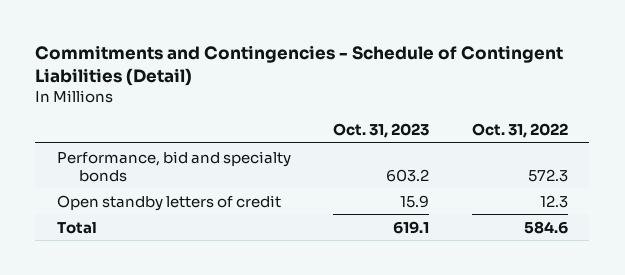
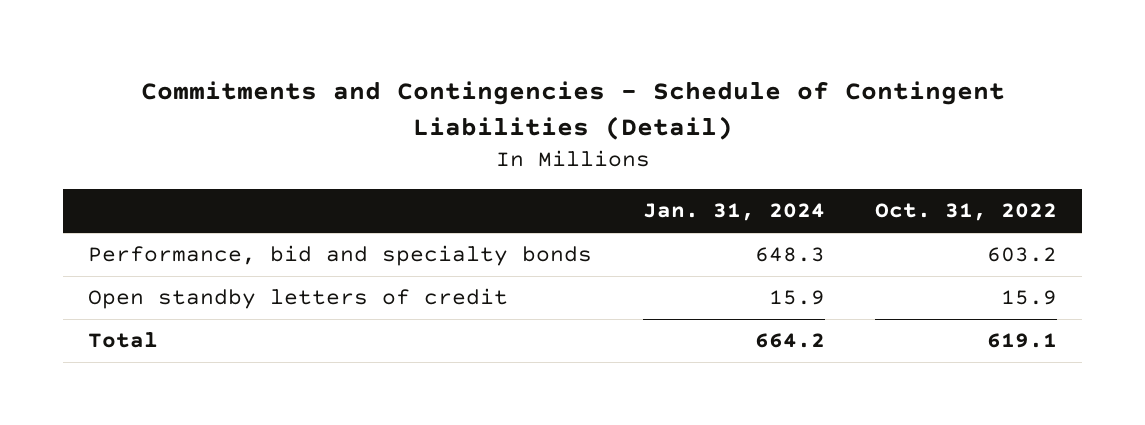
[333,123,430,139] Oct. 31, 2023 -> none
none -> [642,203,825,222] Jan. 31, 2024
[527,168,568,182] 572.3 -> [987,247,1058,263] 603.2
[539,194,568,208] 12.3 -> [1001,290,1058,306] 15.9
[523,220,568,234] 584.6 -> [987,333,1058,349] 619.1

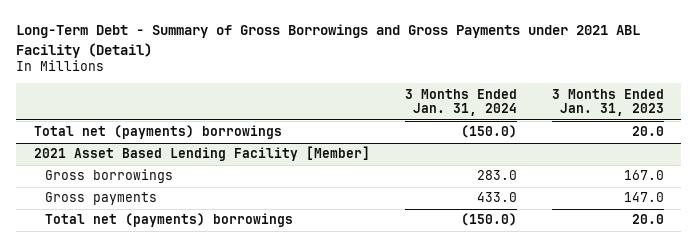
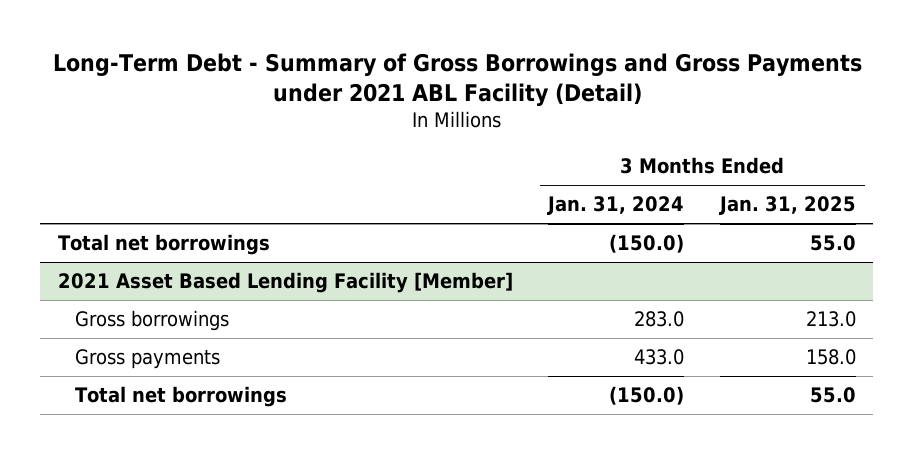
[551,88,664,117] 3 Months Ended Jan. 31, 2023 -> none
none -> [718,196,856,216] Jan. 31, 2025
[33,125,282,140] Total net (payments) borrowings -> [58,234,271,256] Total net borrowings
[45,213,294,228] Total net (payments) borrowings -> [75,386,288,408] Total net borrowings

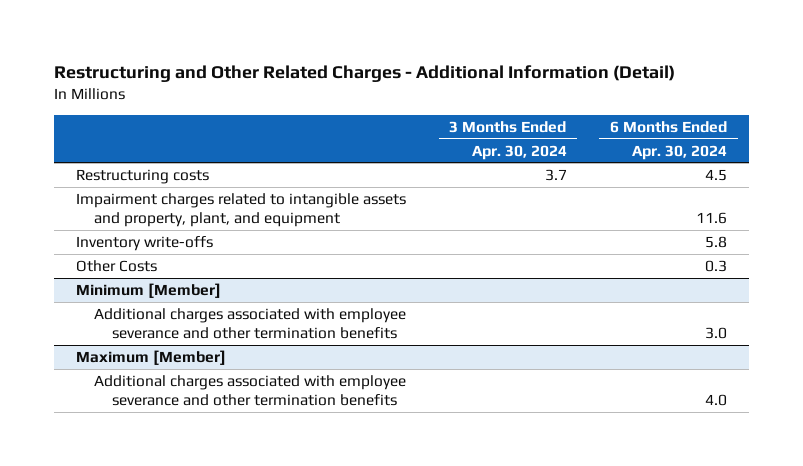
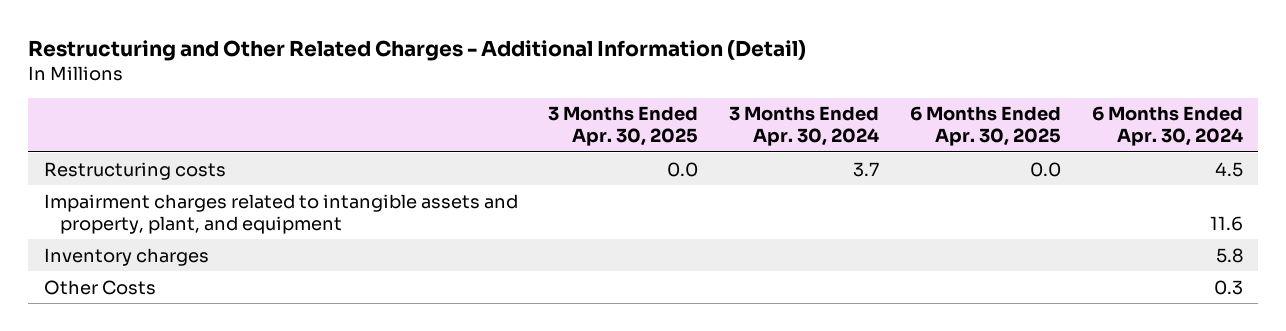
none -> [548,106,699,147] 3 Months Ended Apr. 30, 2025
none -> [909,106,1061,147] 6 Months Ended Apr. 30, 2025
[76,235,214,251] Inventory write-offs -> [43,247,209,266] Inventory charges
[76,282,222,298] Minimum [Member] -> none
[93,307,406,340] Additional charges associated with employee severance and other termination benefits -> none
[76,349,227,365] Maximum [Member] -> none
[93,374,406,407] Additional charges associated with employee severance and other termination benefits -> none

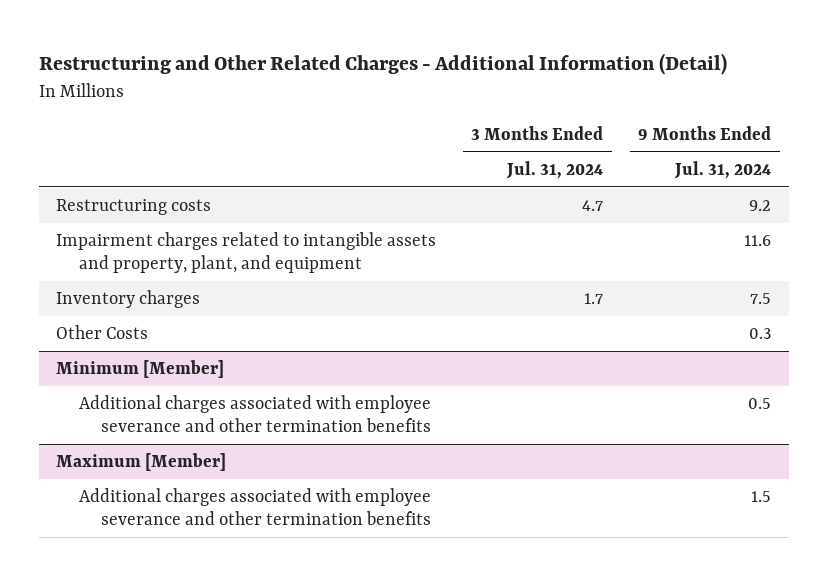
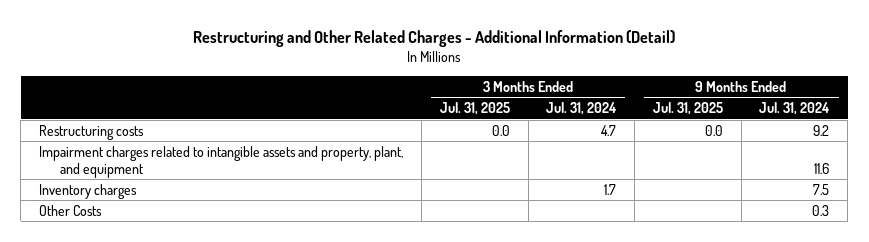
none -> [439,102,510,116] Jul. 31, 2025
none -> [652,102,723,116] Jul. 31, 2025
[56,360,225,379] Minimum [Member] -> none
[78,395,432,433] Additional charges associated with employee severance and other termination benefits -> none
[56,453,227,472] Maximum [Member] -> none
[78,488,432,526] Additional charges associated with employee severance and other termination benefits -> none

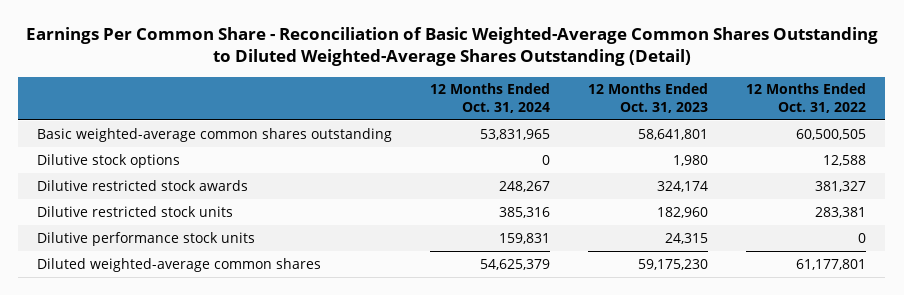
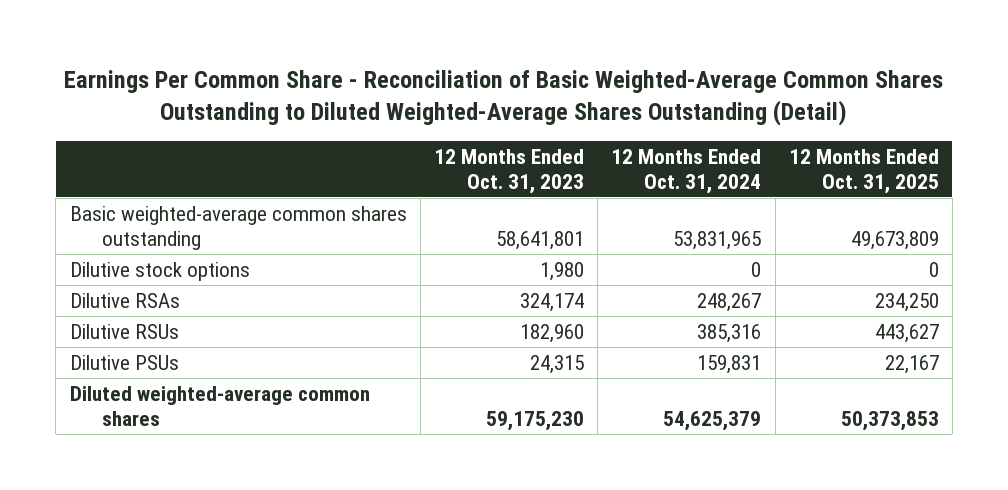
[746,83,867,113] 12 Months Ended Oct. 31, 2022 -> none
none -> [788,149,939,194] 12 Months Ended Oct. 31, 2025
[37,179,249,191] Dilutive restricted stock awards -> [69,292,180,308] Dilutive RSAs
[37,205,234,217] Dilutive restricted stock units -> [69,323,179,339] Dilutive RSUs
[37,231,256,246] Dilutive performance stock units -> [69,354,179,370] Dilutive PSUs

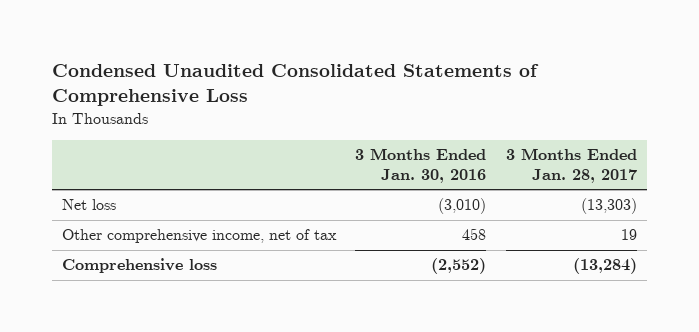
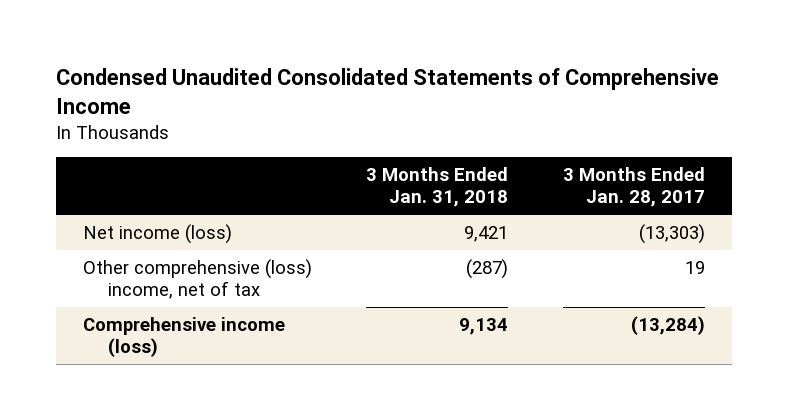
[52,64,540,107] Condensed Unaudited Consolidated Statements of Comprehensive Loss -> [56,68,720,114] Condensed Unaudited Consolidated Statements of Comprehensive Income
[355,148,487,184] 3 Months Ended Jan. 30, 2016 -> none
none -> [366,167,509,208] 3 Months Ended Jan. 31, 2018
[61,199,116,211] Net loss -> [83,223,233,244] Net income (loss)
[61,229,337,244] Other comprehensive income, net of tax -> [83,258,313,300] Other comprehensive (loss) income, net of tax
[61,258,217,274] Comprehensive loss -> [83,316,286,358] Comprehensive income (loss)

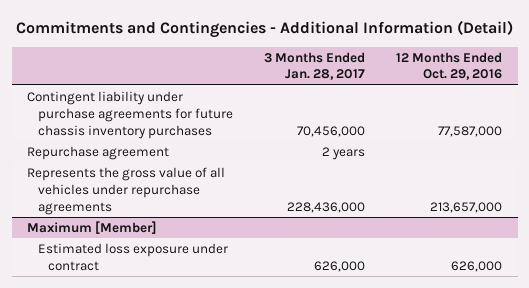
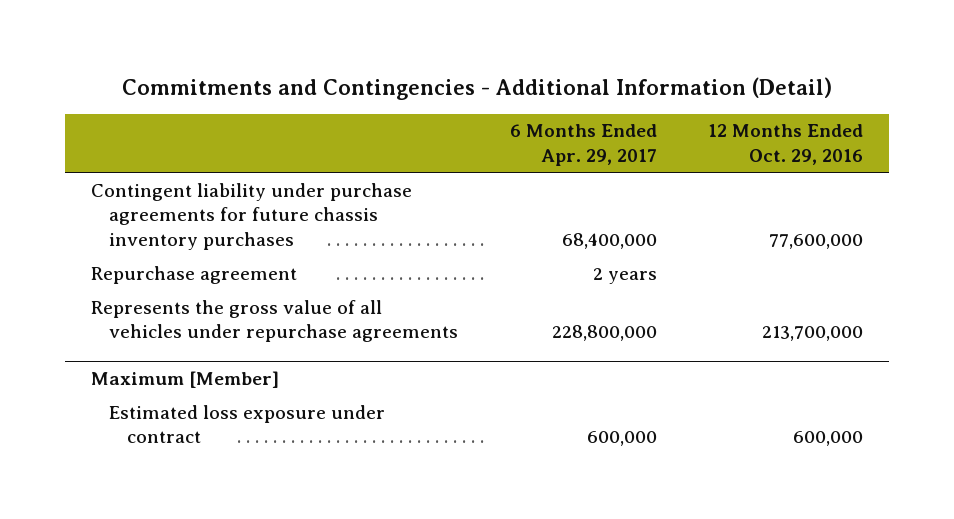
[263,51,365,81] 3 Months Ended Jan. 28, 2017 -> none
none -> [509,124,657,166] 6 Months Ended Apr. 29, 2017
[438,125,503,137] 77,587,000 -> [769,233,864,249] 77,600,000
[430,201,503,213] 213,657,000 -> [762,326,864,342] 213,700,000
[451,260,503,272] 626,000 -> [793,431,864,447] 600,000

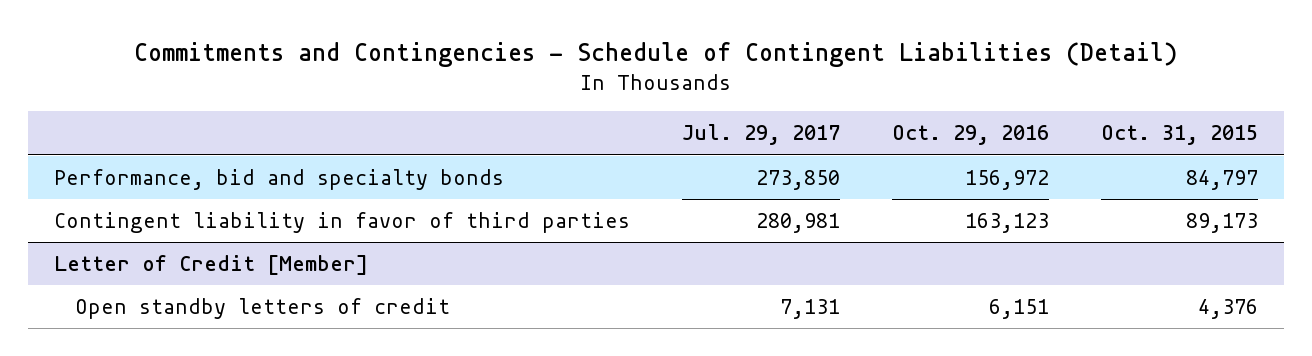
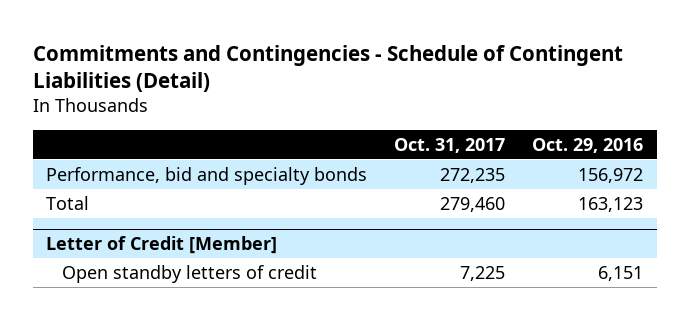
[681,124,840,146] Jul. 29, 2017 -> none
[1101,125,1259,146] Oct. 31, 2015 -> none
none -> [394,137,506,153] Oct. 31, 2017
[53,212,630,234] Contingent liability in favor of third parties -> [46,195,90,210] Total

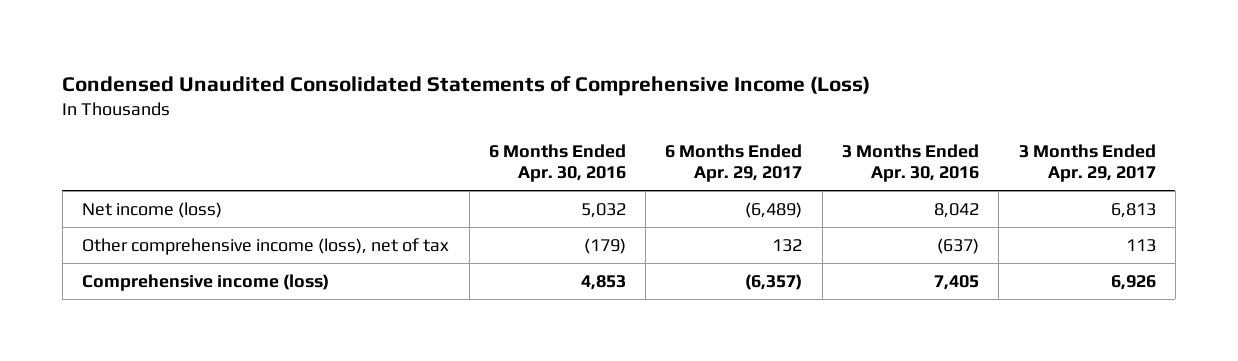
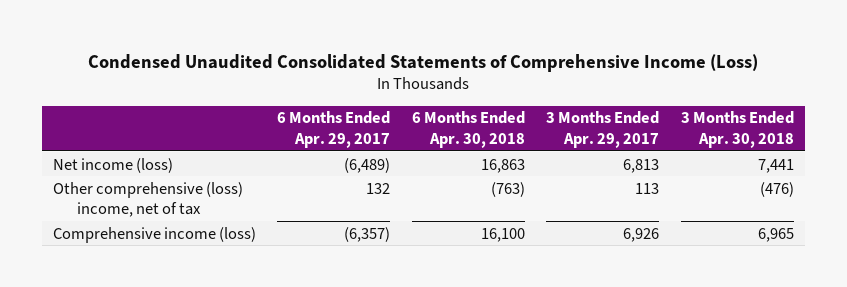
[488,143,626,183] 6 Months Ended Apr. 30, 2016 -> none
[842,143,980,183] 3 Months Ended Apr. 30, 2016 -> none
none -> [411,111,525,148] 6 Months Ended Apr. 30, 2018
none -> [680,111,794,148] 3 Months Ended Apr. 30, 2018
[82,237,450,255] Other comprehensive income (loss), net of tax -> [53,181,244,218] Other comprehensive (loss) income, net of tax

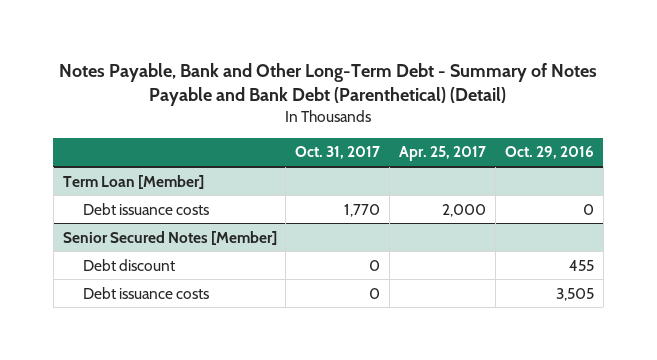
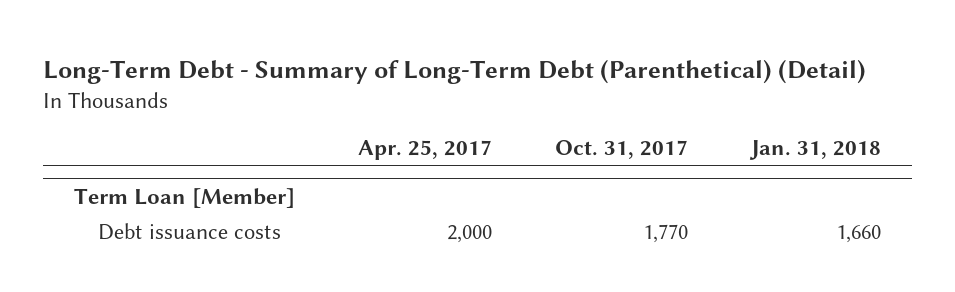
[59,63,598,107] Notes Payable, Bank and Other Long-Term Debt - Summary of Notes Payable and Bank Debt (Parenthetical) (Detail) -> [43,58,867,84] Long-Term Debt - Summary of Long-Term Debt (Parenthetical) (Detail)
[505,146,595,160] Oct. 29, 2016 -> none
none -> [748,140,881,161] Jan. 31, 2018
[62,230,277,245] Senior Secured Notes [Member] -> none
[83,258,176,271] Debt discount -> none
[83,286,210,299] Debt issuance costs -> none

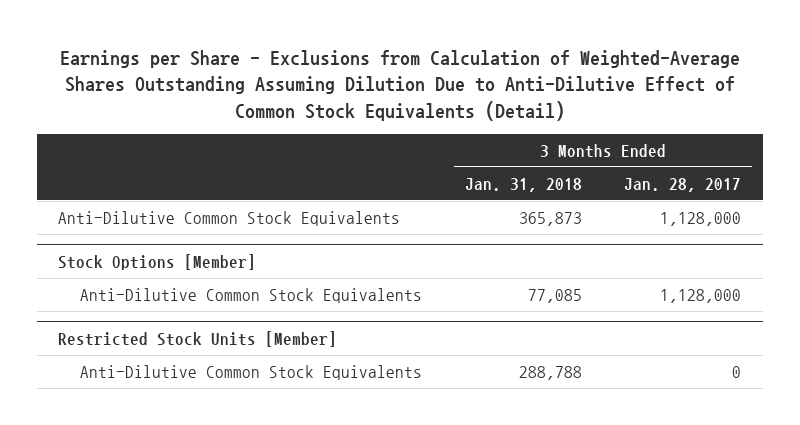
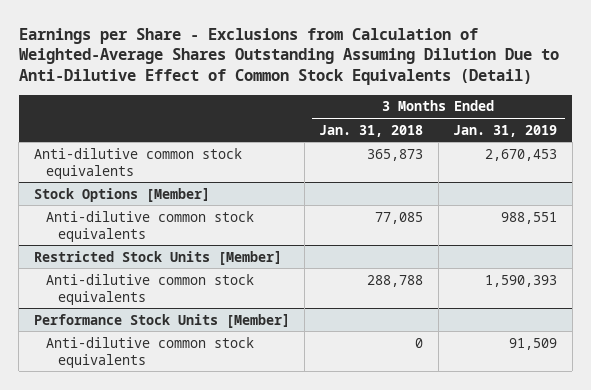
[624,177,742,192] Jan. 28, 2017 -> none
none -> [453,124,558,137] Jan. 31, 2019
[58,210,401,226] Anti-Dilutive Common Stock Equivalents -> [33,147,242,179] Anti-dilutive common stock equivalents
[80,287,423,303] Anti-Dilutive Common Stock Equivalents -> [46,210,255,242] Anti-dilutive common stock equivalents
[80,364,423,380] Anti-Dilutive Common Stock Equivalents -> [46,273,255,305] Anti-dilutive common stock equivalents
none -> [33,313,290,328] Performance Stock Units [Member]
none -> [46,336,255,368] Anti-dilutive common stock equivalents

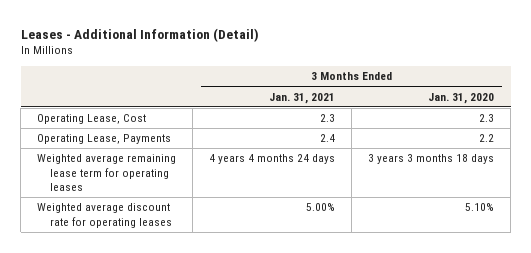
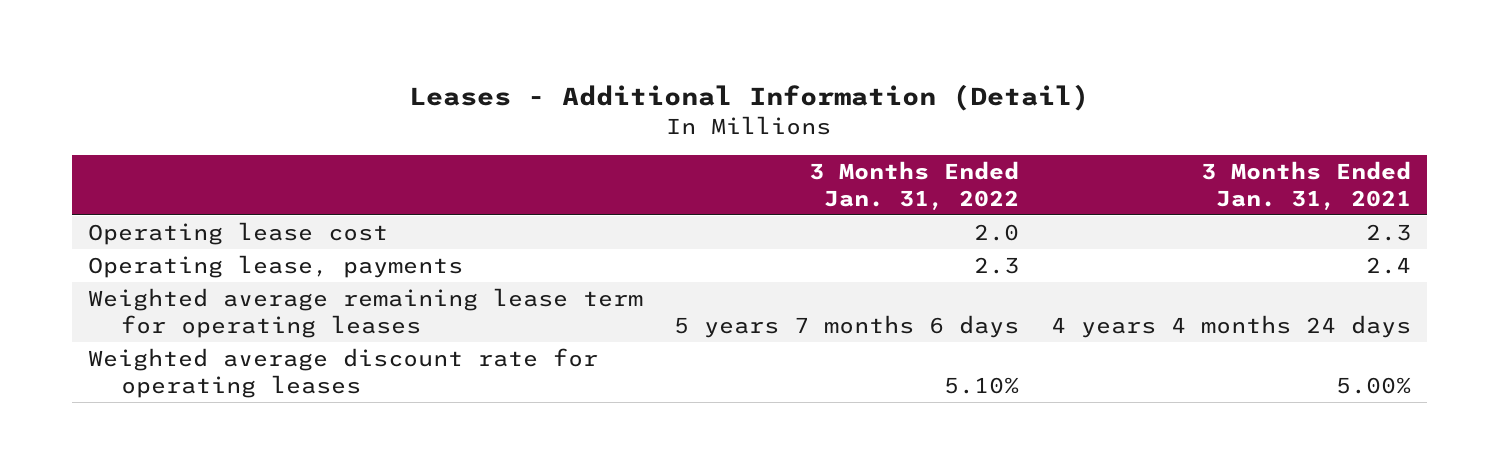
[428,92,495,104] Jan. 31, 2020 -> none
none -> [809,161,1020,210] 3 Months Ended Jan. 31, 2022
[37,114,147,125] Operating Lease, Cost -> [87,222,388,246] Operating lease cost
[37,134,172,145] Operating Lease, Payments -> [87,255,463,279] Operating lease, payments

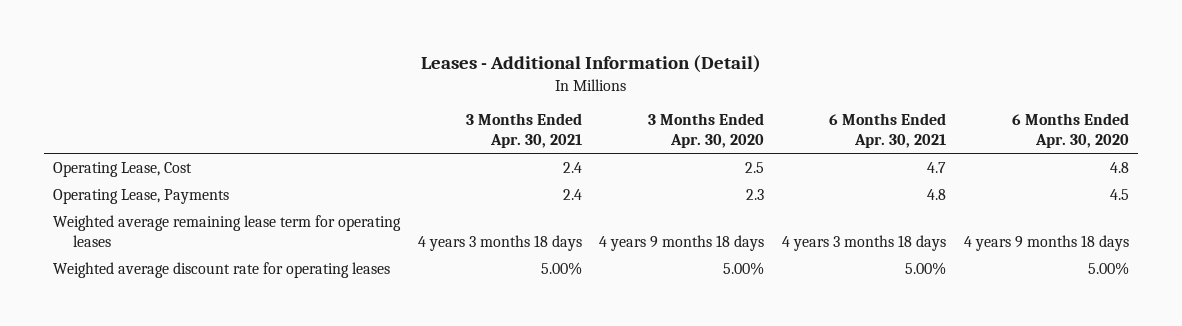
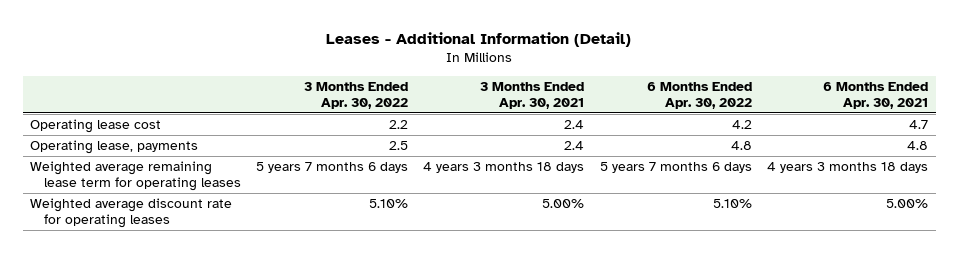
[648,113,765,149] 3 Months Ended Apr. 30, 2020 -> none
[1011,113,1129,149] 6 Months Ended Apr. 30, 2020 -> none
none -> [304,82,409,109] 3 Months Ended Apr. 30, 2022
none -> [646,82,752,109] 6 Months Ended Apr. 30, 2022
[53,161,193,177] Operating Lease, Cost -> [30,119,162,134] Operating lease cost
[53,188,230,204] Operating Lease, Payments -> [30,140,199,155] Operating lease, payments

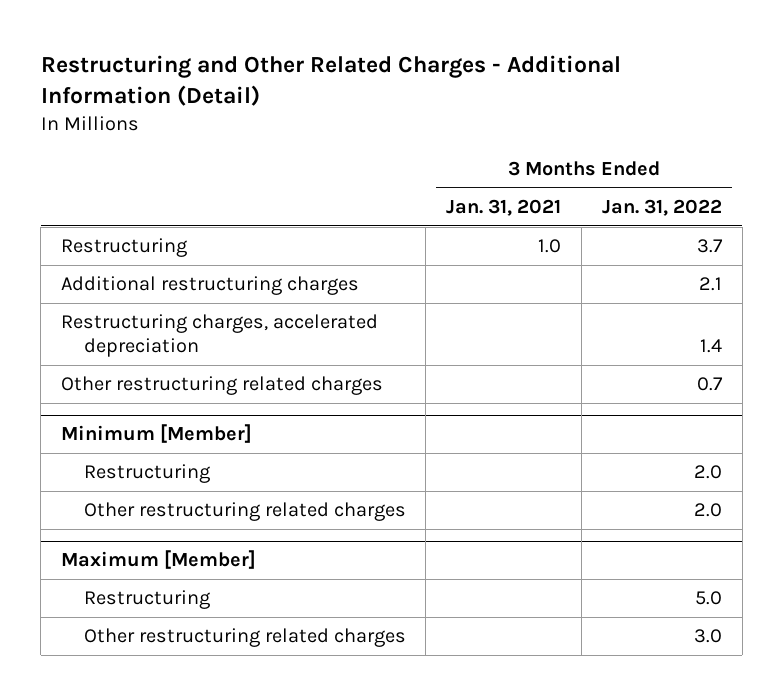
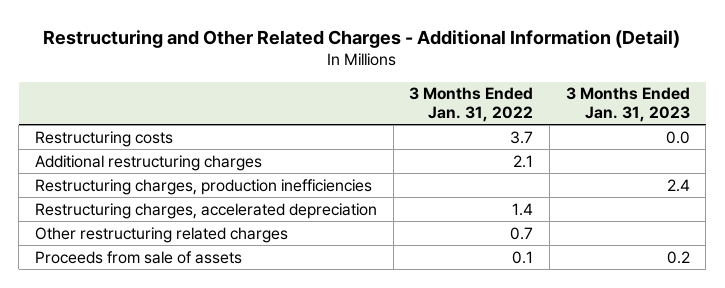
[446,199,562,217] Jan. 31, 2021 -> none
none -> [565,87,690,122] 3 Months Ended Jan. 31, 2023
[61,238,188,258] Restructuring -> [35,130,174,147] Restructuring costs
none -> [35,178,373,195] Restructuring charges, production inefficiencies
[61,424,253,444] Minimum [Member] -> none
[83,464,210,484] Restructuring -> none
[83,502,406,522] Other restructuring related charges -> none
[61,550,257,570] Maximum [Member] -> none
[83,590,210,610] Restructuring -> none
[83,628,406,648] Other restructuring related charges -> none
none -> [35,250,243,264] Proceeds from sale of assets

